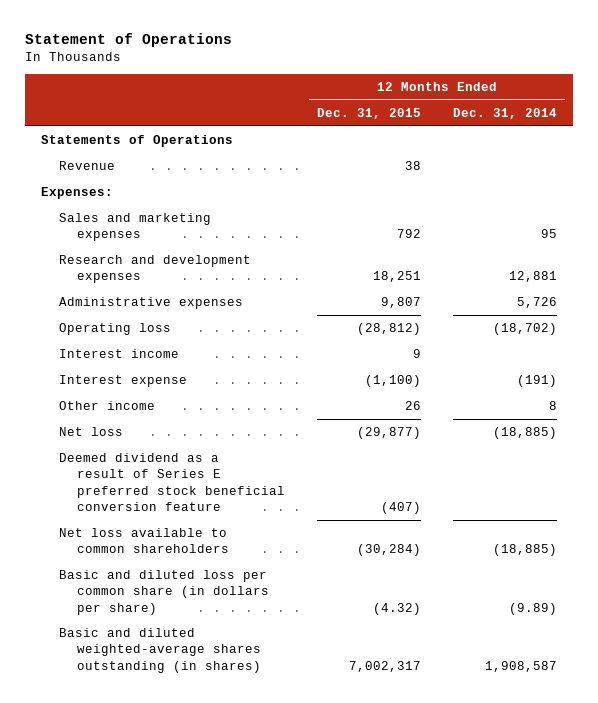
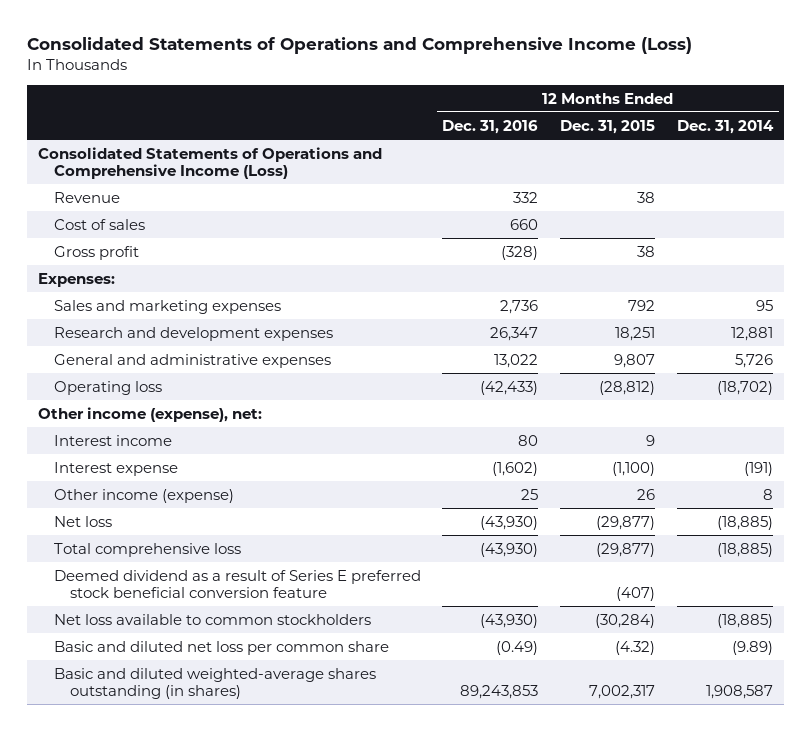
[24,33,232,48] Statement of Operations -> [26,36,692,54] Consolidated Statements of Operations and Comprehensive Income (Loss)
none -> [442,119,539,134] Dec. 31, 2016
[40,135,233,148] Statements of Operations -> [37,146,382,180] Consolidated Statements of Operations and Comprehensive Income (Loss)
none -> [53,218,145,230] Cost of sales
none -> [53,245,139,260] Gross profit
[58,297,243,310] Administrative expenses -> [53,353,331,368] General and administrative expenses
none -> [37,406,262,422] Other income (expense), net:
[58,401,155,411] Other income -> [53,488,234,503] Other income (expense)
none -> [53,542,241,557] Total comprehensive loss
[58,528,229,554] Net loss available to common shareholders -> [53,613,371,625] Net loss available to common stockholders
[58,570,269,615] Basic and diluted loss per common share (in dollars per share) -> [53,640,389,655] Basic and diluted net loss per common share

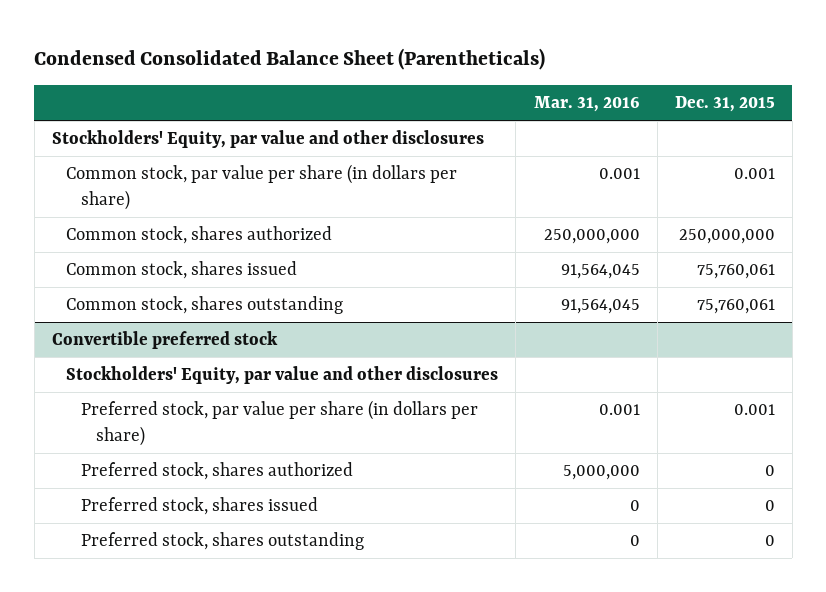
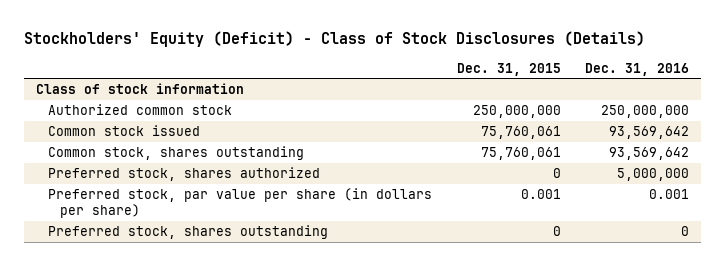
[34,48,546,71] Condensed Consolidated Balance Sheet (Parentheticals) -> [23,31,645,48] Stockholders' Equity (Deficit) - Class of Stock Disclosures (Details)
[533,96,640,113] Mar. 31, 2016 -> none
none -> [585,62,690,76] Dec. 31, 2016
[66,164,458,210] Common stock, par value per share (in dollars per share) -> none
[51,130,484,149] Stockholders' Equity, par value and other disclosures -> [36,83,245,95] Class of stock information
[66,226,333,245] Common stock, shares authorized -> [48,104,233,116] Authorized common stock
[66,261,298,280] Common stock, shares issued -> [48,125,201,137] Common stock issued
[51,331,278,350] Convertible preferred stock -> none
[66,366,499,385] Stockholders' Equity, par value and other disclosures -> none
[81,400,479,446] Preferred stock, par value per share (in dollars per share) -> none
[81,497,319,516] Preferred stock, shares issued -> none
none -> [48,188,433,219] Preferred stock, par value per share (in dollars per share)

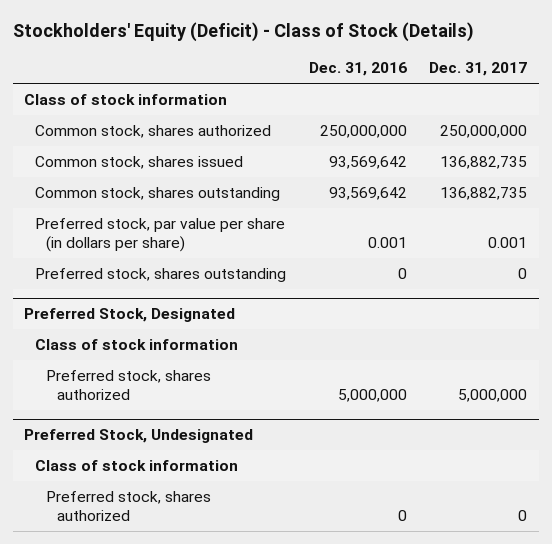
[23,31,645,48] Stockholders' Equity (Deficit) - Class of Stock Disclosures (Details) -> [12,22,474,43] Stockholders' Equity (Deficit) - Class of Stock (Details)
[456,62,561,76] Dec. 31, 2015 -> none
none -> [429,62,528,77] Dec. 31, 2017
[48,104,233,116] Authorized common stock -> [35,124,272,138] Common stock, shares authorized
[48,125,201,137] Common stock issued -> [35,155,244,169] Common stock, shares issued
[48,167,321,182] Preferred stock, shares authorized -> none
none -> [24,308,236,323] Preferred Stock, Designated
none -> [35,338,239,350] Class of stock information
none -> [46,369,212,400] Preferred stock, shares authorized
none -> [24,429,254,444] Preferred Stock, Undesignated
none -> [35,459,239,471] Class of stock information
none -> [46,490,212,521] Preferred stock, shares authorized

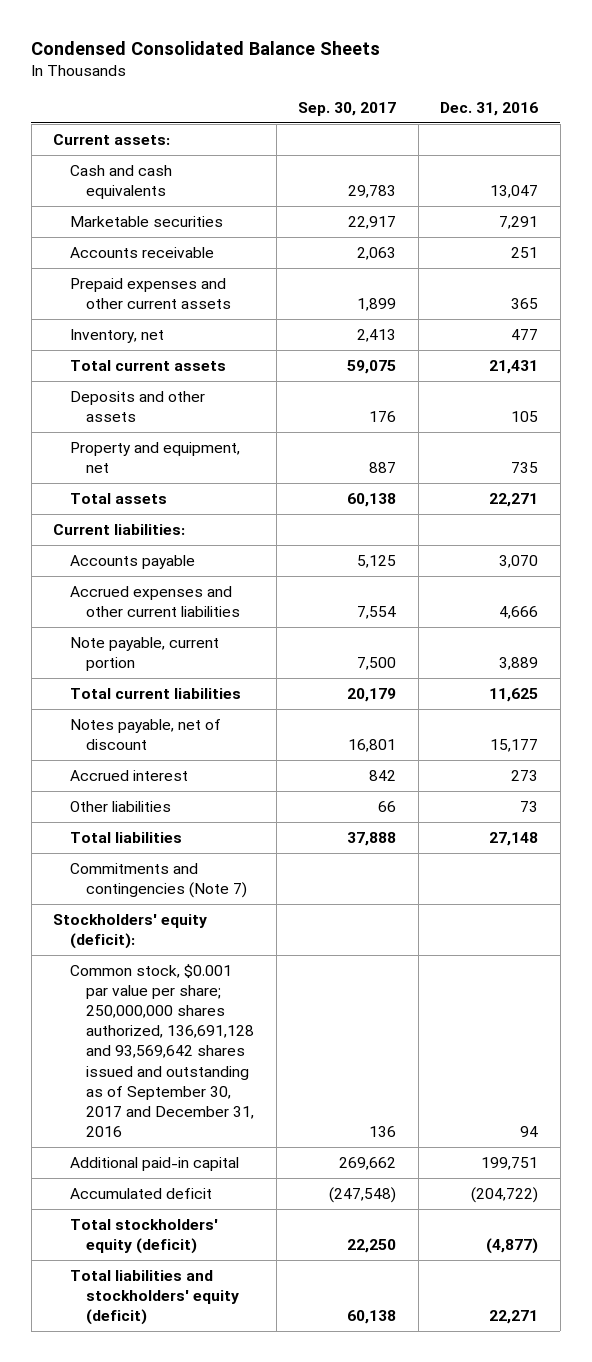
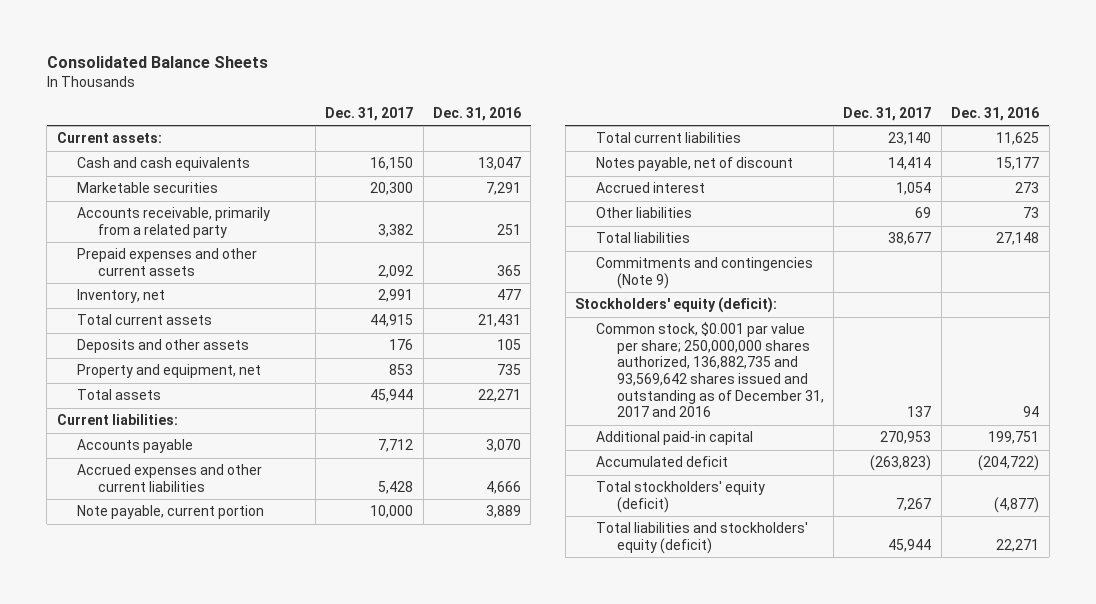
[31,41,381,56] Condensed Consolidated Balance Sheets -> [46,56,268,69] Consolidated Balance Sheets
[298,101,397,116] Sep. 30, 2017 -> none
none -> [325,106,414,121] Dec. 31, 2017
[69,247,214,259] Accounts receivable -> [77,207,271,238] Accounts receivable, primarily from a related party
[69,863,248,899] Commitments and contingencies (Note 7) -> [595,257,813,289] Commitments and contingencies (Note 9)
[69,964,255,1137] Common stock, $0.001 par value per share; 250,000,000 shares authorized, 136,691,128 and 93,569,642 shares issued and outstanding as of September 30, 2017 and December 31, 2016 -> [595,322,824,418] Common stock, $0.001 par value per share; 250,000,000 shares authorized, 136,882,735 and 93,569,642 shares issued and outstanding as of December 31, 2017 and 2016

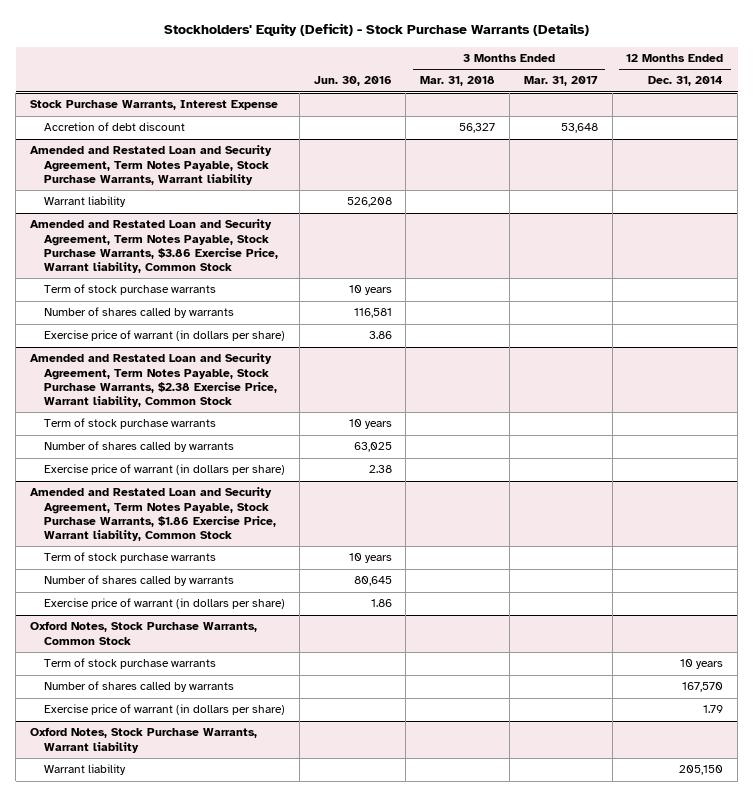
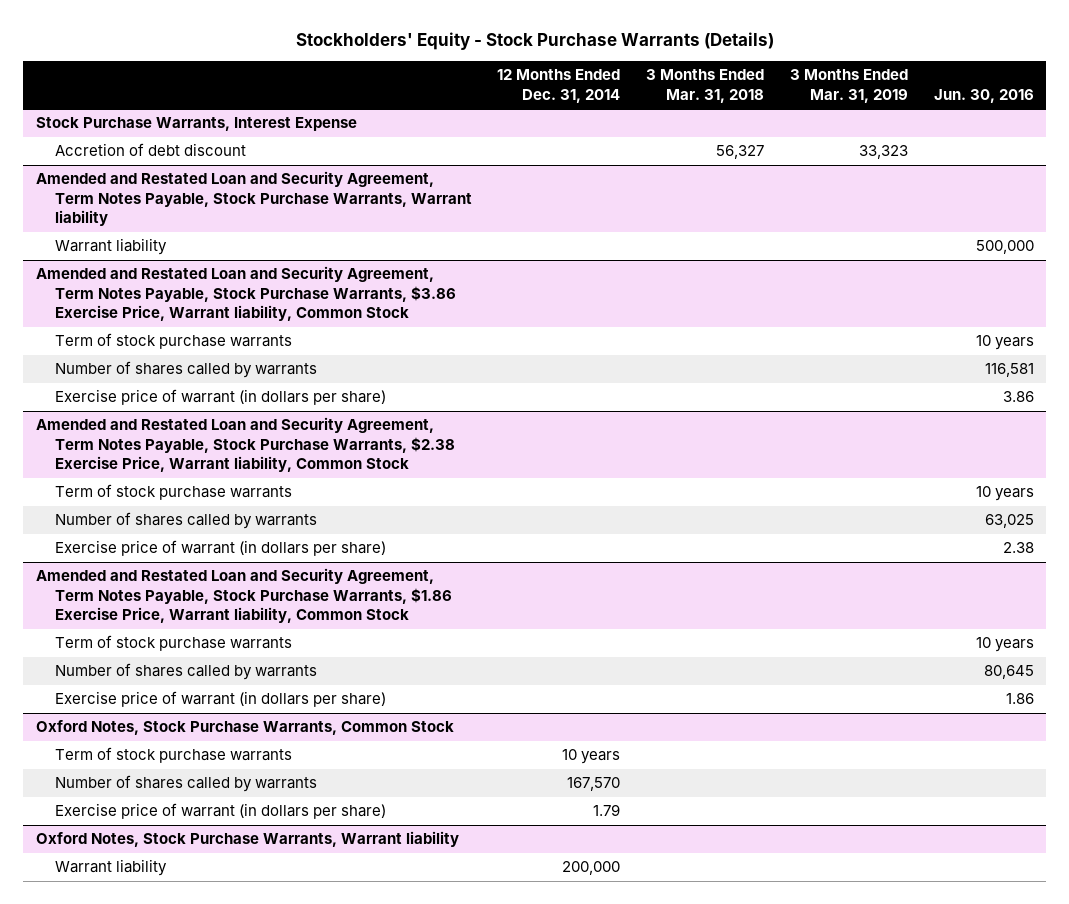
[163,23,589,37] Stockholders' Equity (Deficit) - Stock Purchase Warrants (Details) -> [295,32,774,51] Stockholders' Equity - Stock Purchase Warrants (Details)
[523,76,598,87] Mar. 31, 2017 -> none
none -> [789,69,908,103] 3 Months Ended Mar. 31, 2019
[346,197,392,208] 526,208 -> [975,240,1034,255] 500,000
[679,765,724,776] 205,150 -> [562,861,621,876] 200,000

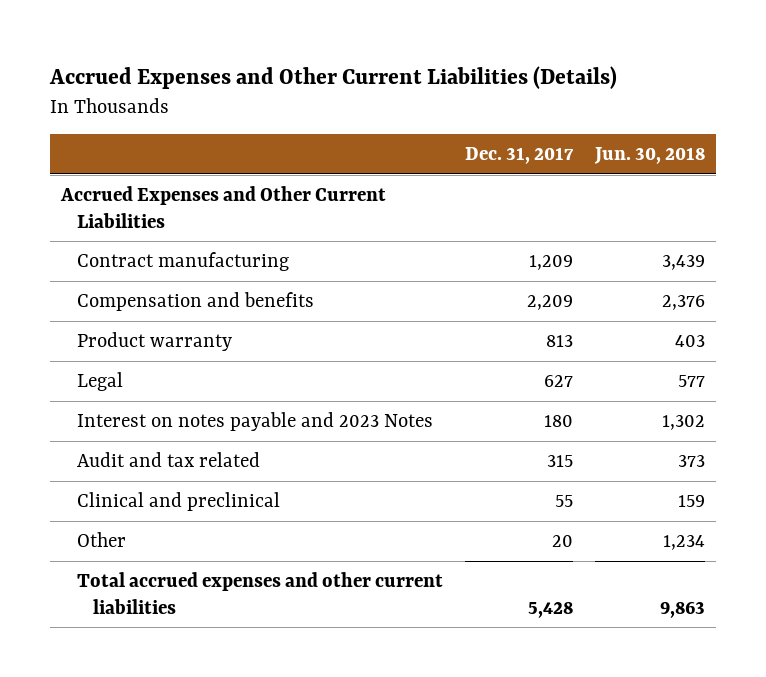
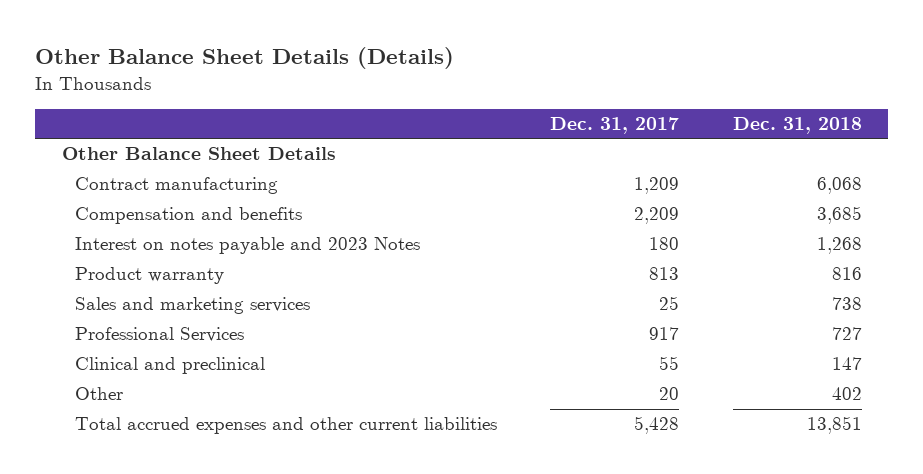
[49,65,618,89] Accrued Expenses and Other Current Liabilities (Details) -> [35,47,455,70] Other Balance Sheet Details (Details)
[593,147,705,165] Jun. 30, 2018 -> none
none -> [732,117,862,135] Dec. 31, 2018
[60,185,387,228] Accrued Expenses and Other Current Liabilities -> [61,147,336,161] Other Balance Sheet Details
[77,371,124,391] Legal -> none
[77,451,261,467] Audit and tax related -> none
[77,331,233,351] Product warranty -> [75,267,225,285] Product warranty
none -> [75,297,311,315] Sales and marketing services
none -> [75,327,245,343] Professional Services

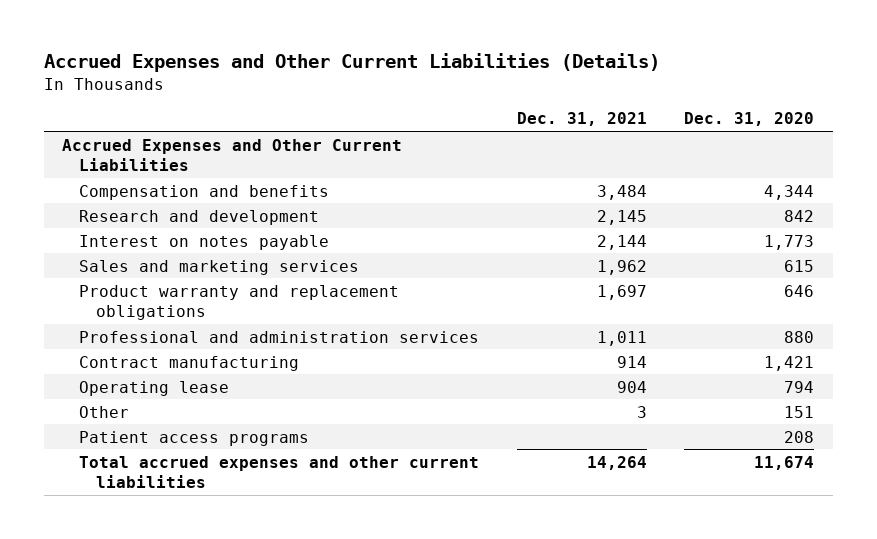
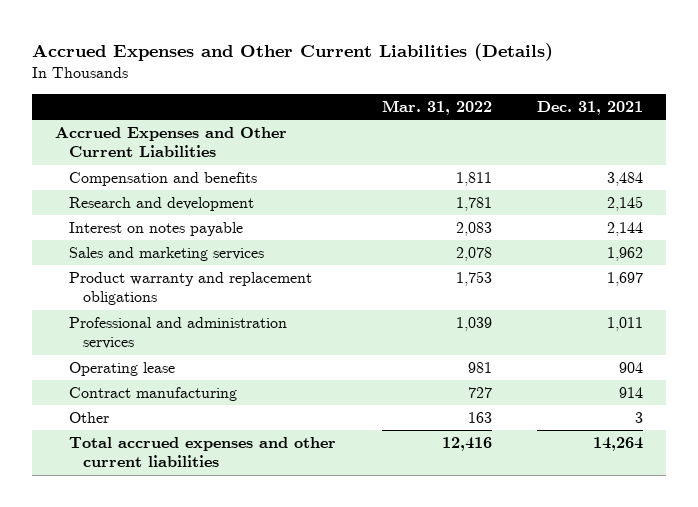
[684,112,815,127] Dec. 31, 2020 -> none
none -> [381,99,492,115] Mar. 31, 2022
[79,355,300,371] Contract manufacturing -> [69,387,238,402] Contract manufacturing
[79,430,310,446] Patient access programs -> none

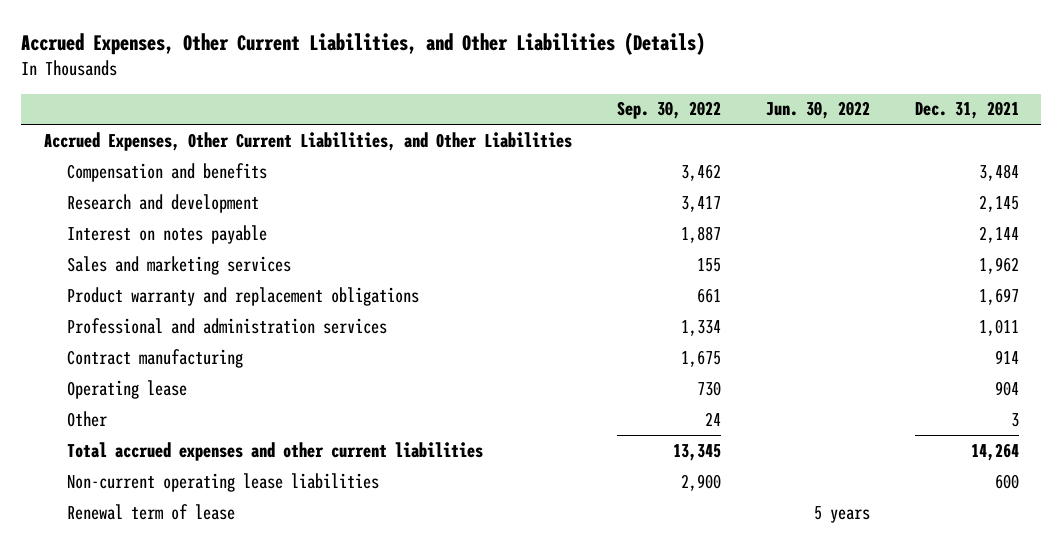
[32,42,554,61] Accrued Expenses and Other Current Liabilities (Details) -> [21,32,706,56] Accrued Expenses, Other Current Liabilities, and Other Liabilities (Details)
[381,99,492,115] Mar. 31, 2022 -> none
none -> [616,101,721,120] Sep. 30, 2022
none -> [765,101,870,120] Jun. 30, 2022
[54,127,287,158] Accrued Expenses and Other Current Liabilities -> [43,131,572,151] Accrued Expenses, Other Current Liabilities, and Other Liabilities
[69,362,176,377] Operating lease -> [66,379,187,399] Operating lease
none -> [66,472,379,492] Non-current operating lease liabilities
none -> [66,503,235,520] Renewal term of lease

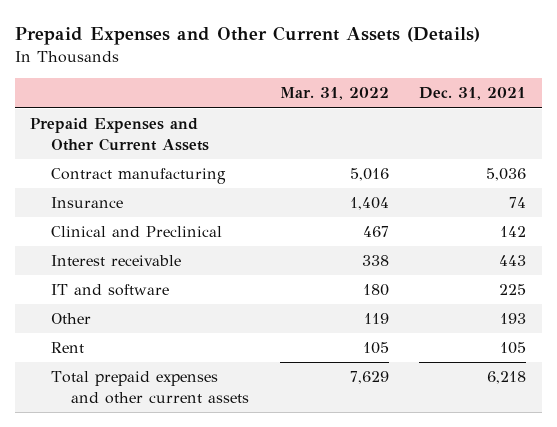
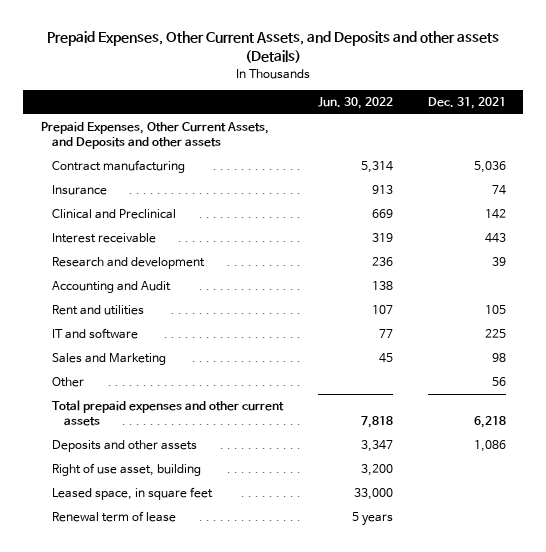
[15,26,481,46] Prepaid Expenses and Other Current Assets (Details) -> [47,31,500,64] Prepaid Expenses, Other Current Assets, and Deposits and other assets (Details)
[279,87,389,101] Mar. 31, 2022 -> none
none -> [318,97,394,110] Jun. 30, 2022
[30,118,209,151] Prepaid Expenses and Other Current Assets -> [40,122,269,150] Prepaid Expenses, Other Current Assets, and Deposits and other assets
none -> [52,257,206,270] Research and development
none -> [52,281,172,294] Accounting and Audit
none -> [52,305,145,316] Rent and utilities
[50,342,84,354] Rent -> none
none -> [52,353,167,366] Sales and Marketing
[500,313,527,325] 193 -> [491,377,506,387] 56
none -> [52,440,198,453] Deposits and other assets
none -> [52,463,202,477] Right of use asset, building
none -> [52,487,214,501] Leased space, in square feet
none -> [52,511,177,523] Renewal term of lease

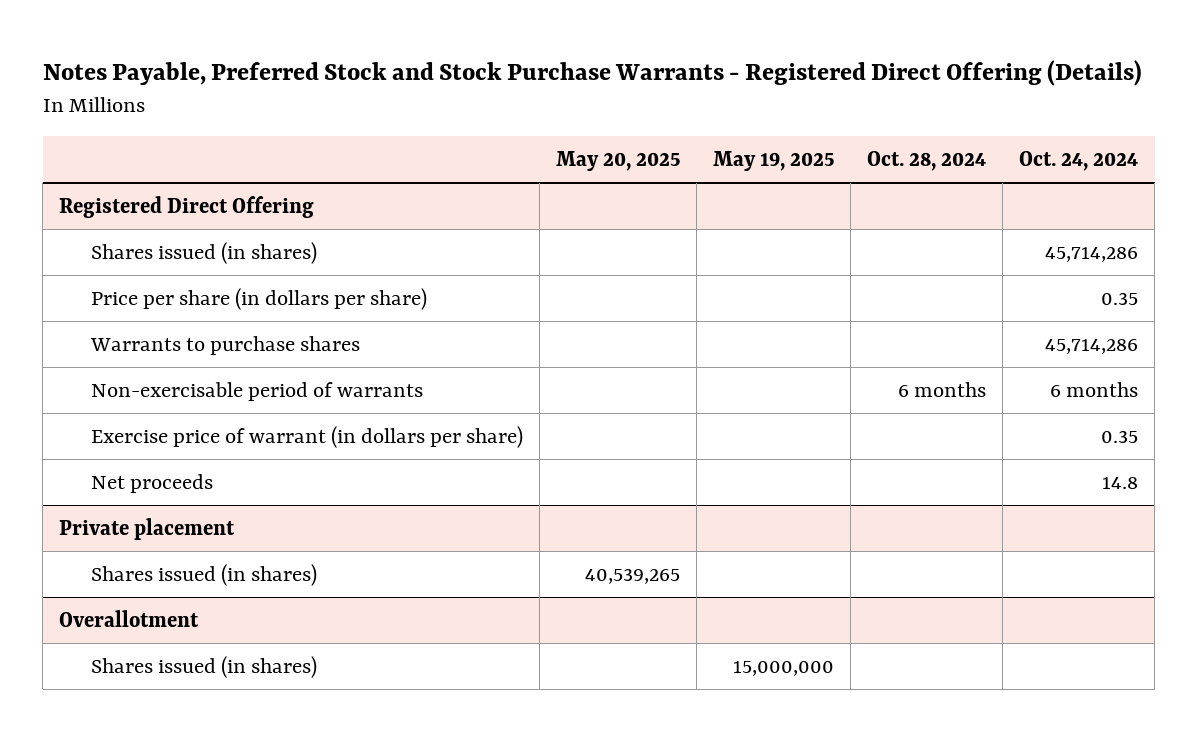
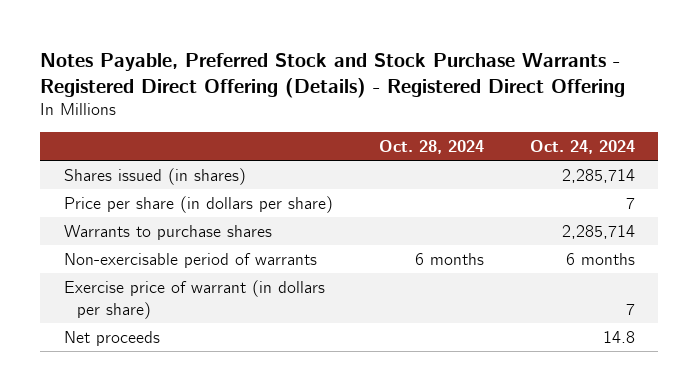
[42,59,1142,86] Notes Payable, Preferred Stock and Stock Purchase Warrants - Registered Direct Offering (Details) -> [40,52,626,98] Notes Payable, Preferred Stock and Stock Purchase Warrants - Registered Direct Offering (Details) - Registered Direct Offering
[556,150,681,171] May 20, 2025 -> none
[713,150,835,171] May 19, 2025 -> none
[59,195,315,218] Registered Direct Offering -> none
[1045,246,1139,262] 45,714,286 -> [561,168,635,183] 2,285,714
[1101,291,1139,305] 0.35 -> [625,197,635,209] 7
[1045,338,1139,354] 45,714,286 -> [561,224,635,239] 2,285,714
[1101,429,1139,443] 0.35 -> [625,303,635,315] 7
[59,517,236,540] Private placement -> none
[90,563,317,586] Shares issued (in shares) -> none
[59,609,200,627] Overallotment -> none
[90,655,317,678] Shares issued (in shares) -> none

